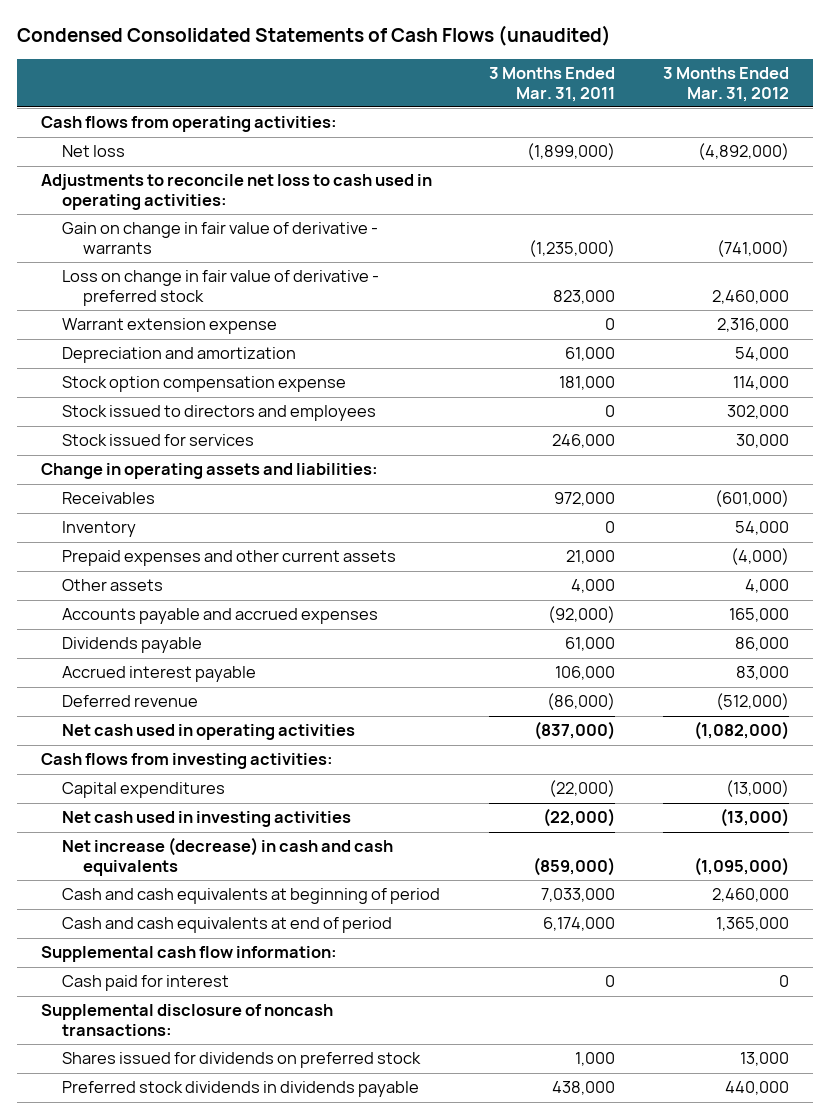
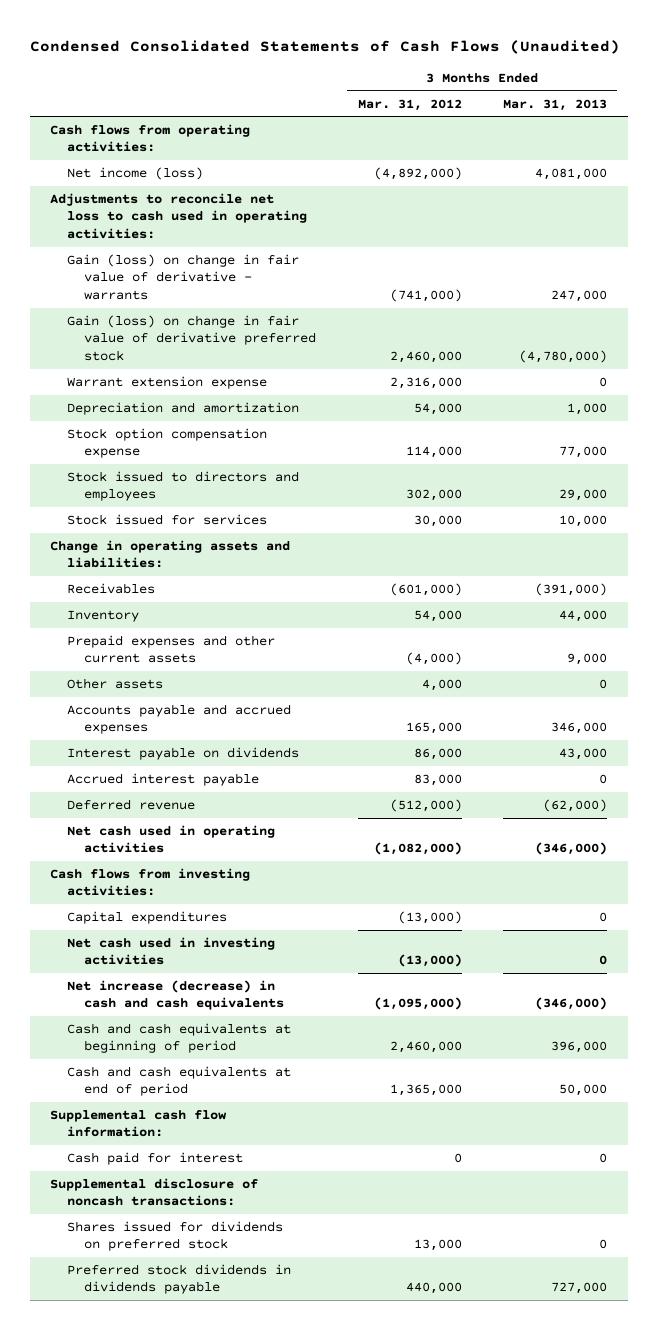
[16,25,611,47] Condensed Consolidated Statements of Cash Flows (unaudited) -> [29,40,620,55] Condensed Consolidated Statements of Cash Flows (Unaudited)
[488,67,615,102] 3 Months Ended Mar. 31, 2011 -> none
none -> [502,98,607,111] Mar. 31, 2013
[62,145,126,158] Net loss -> [67,166,204,180] Net income (loss)
[62,222,379,254] Gain on change in fair value of derivative - warrants -> [67,253,300,300] Gain (loss) on change in fair value of derivative - warrants
[62,270,380,306] Loss on change in fair value of derivative - preferred stock -> [67,314,317,361] Gain (loss) on change in fair value of derivative preferred stock
[62,637,203,654] Dividends payable -> [67,746,300,760] Interest payable on dividends

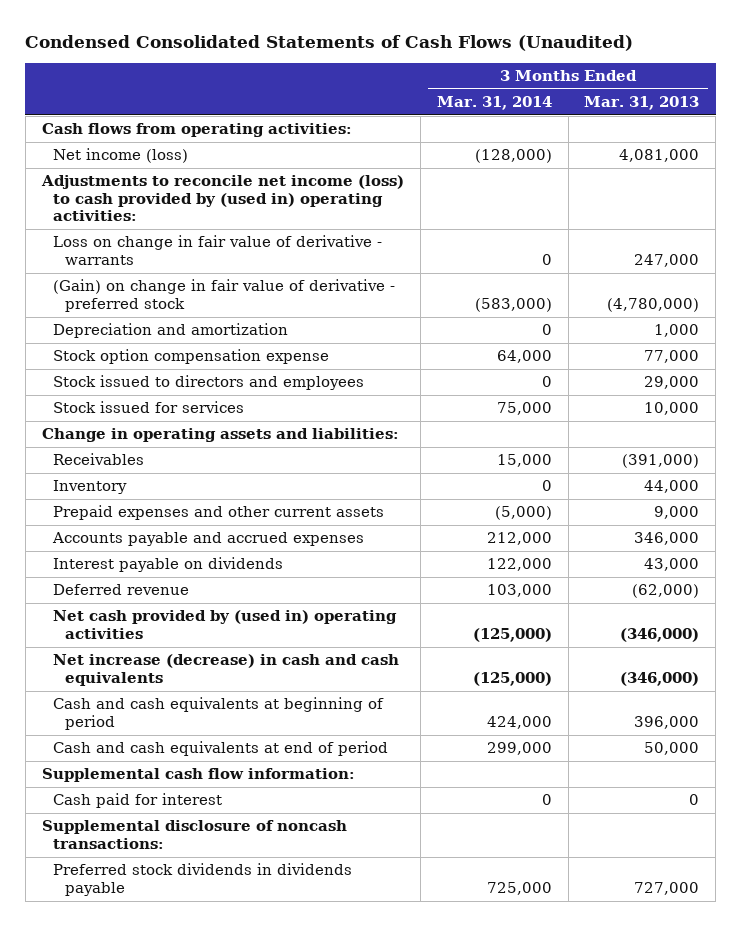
[357,98,462,111] Mar. 31, 2012 -> none
none -> [436,96,552,111] Mar. 31, 2014
[67,375,268,389] Warrant extension expense -> none
[50,192,308,239] Adjustments to reconcile net loss to cash used in operating activities: -> [40,175,404,222] Adjustments to reconcile net income (loss) to cash provided by (used in) operating activities:
[67,253,300,300] Gain (loss) on change in fair value of derivative - warrants -> [53,235,383,265] Loss on change in fair value of derivative - warrants
[67,314,317,361] Gain (loss) on change in fair value of derivative preferred stock -> [53,279,396,312] (Gain) on change in fair value of derivative - preferred stock
[67,677,164,689] Other assets -> none
[67,772,260,786] Accrued interest payable -> none
[50,867,251,897] Cash flows from investing activities: -> none
[67,910,228,924] Capital expenditures -> none
[67,936,276,966] Net cash used in investing activities -> none
[67,824,276,854] Net cash used in operating activities -> [53,610,398,639] Net cash provided by (used in) operating activities
[67,1220,284,1252] Shares issued for dividends on preferred stock -> none

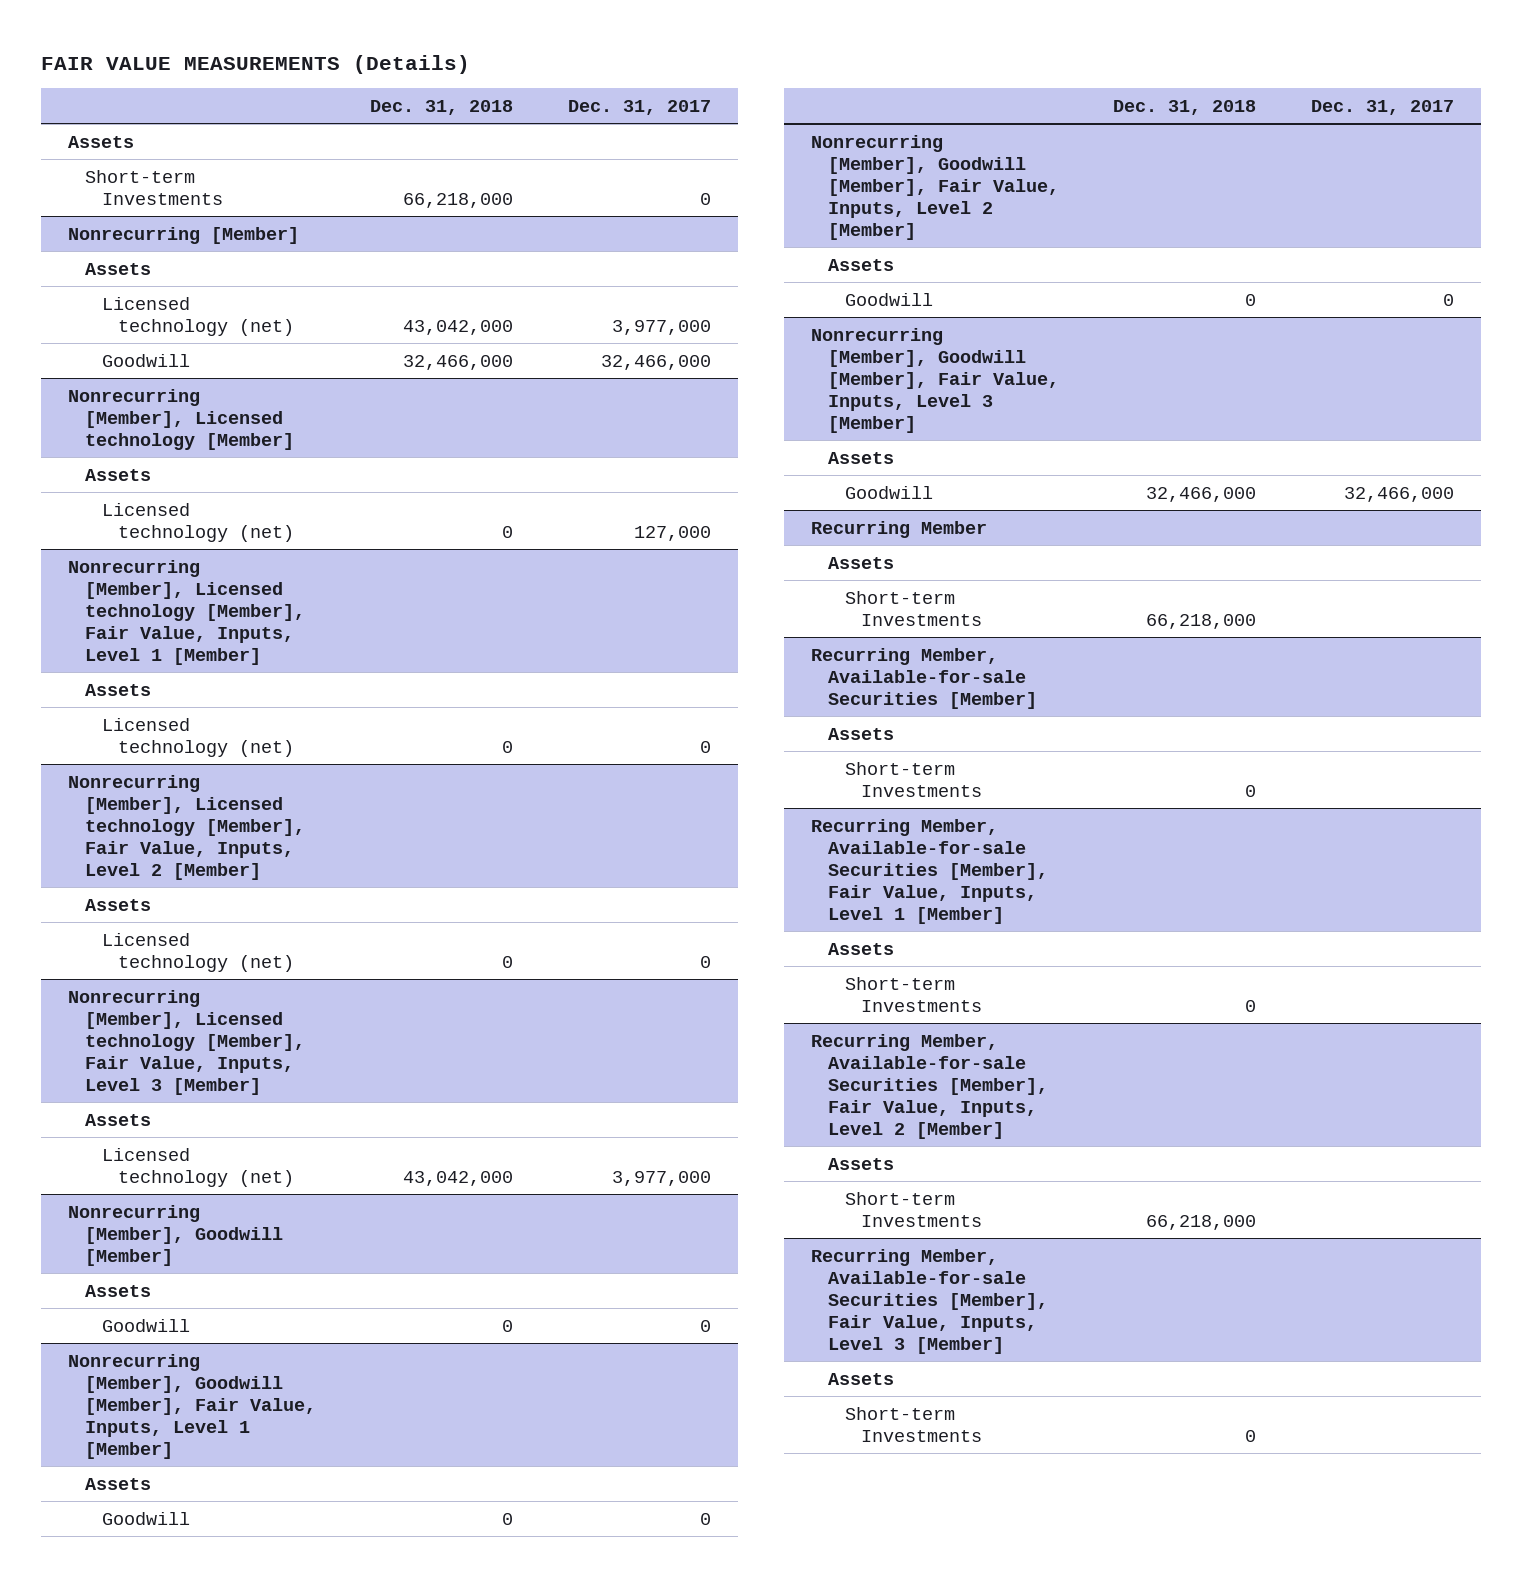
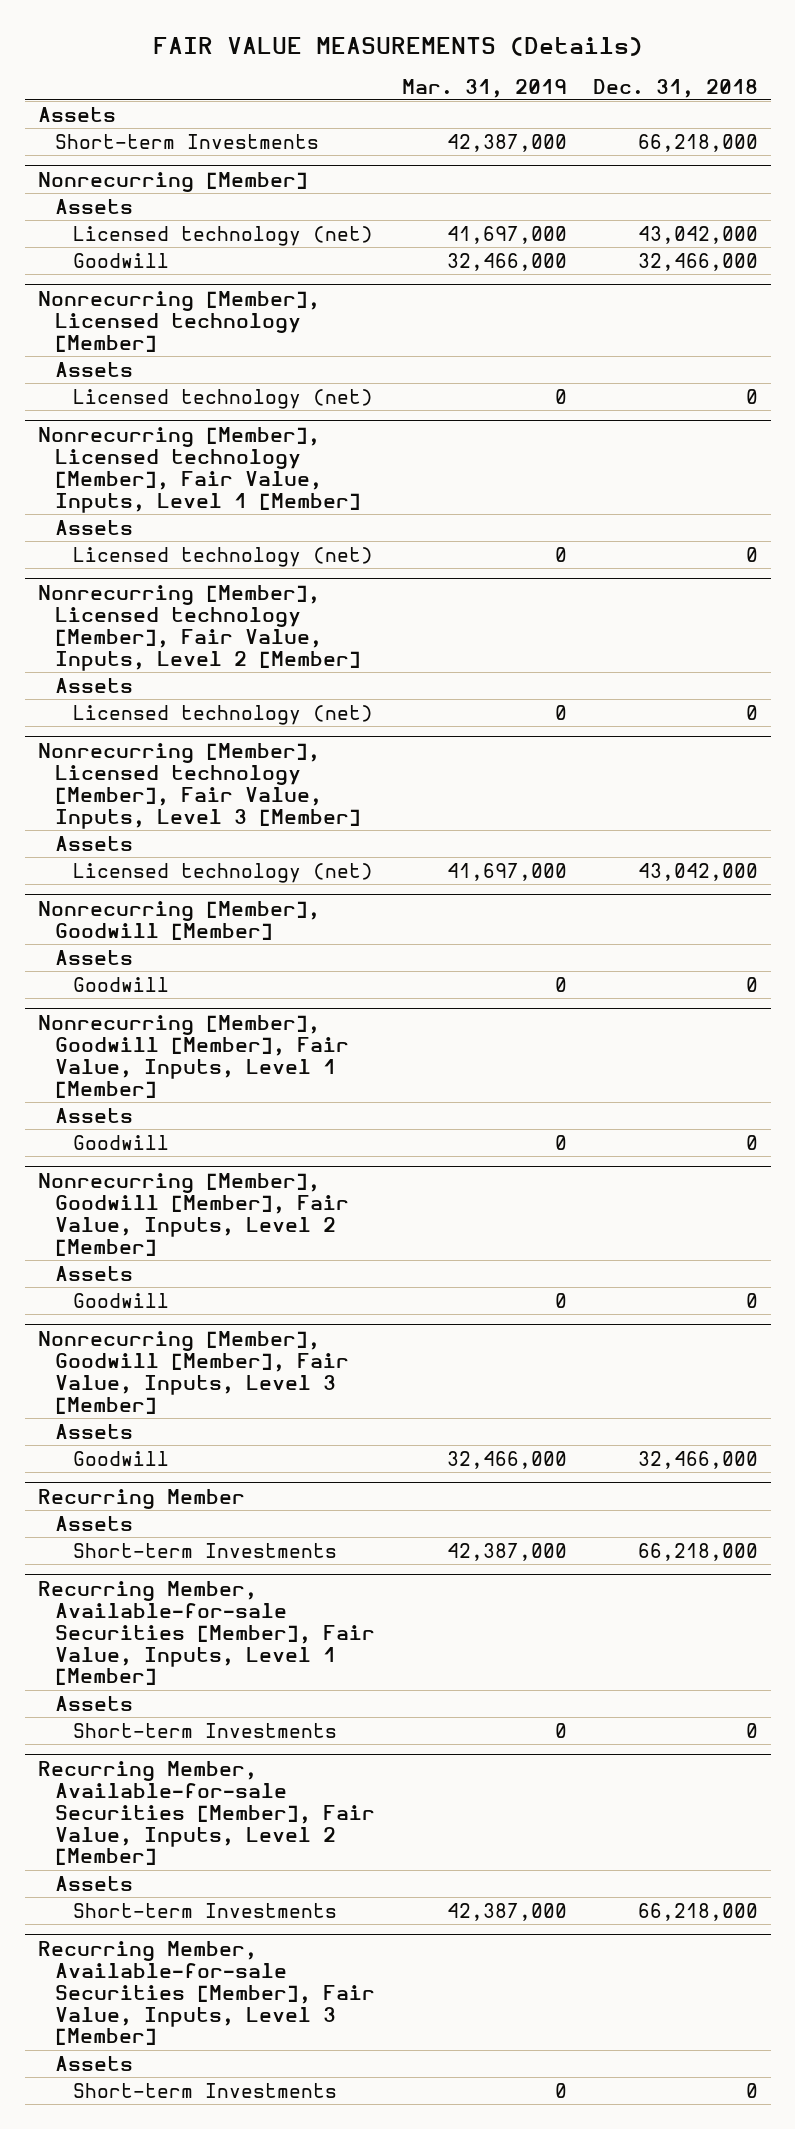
[567,99,711,115] Dec. 31, 2017 -> none
none -> [401,78,567,98] Mar. 31, 2019
[811,647,1037,709] Recurring Member, Available-for-sale Securities [Member] -> none
[827,727,894,740] Assets -> none
[844,761,983,797] Short-term Investments -> none

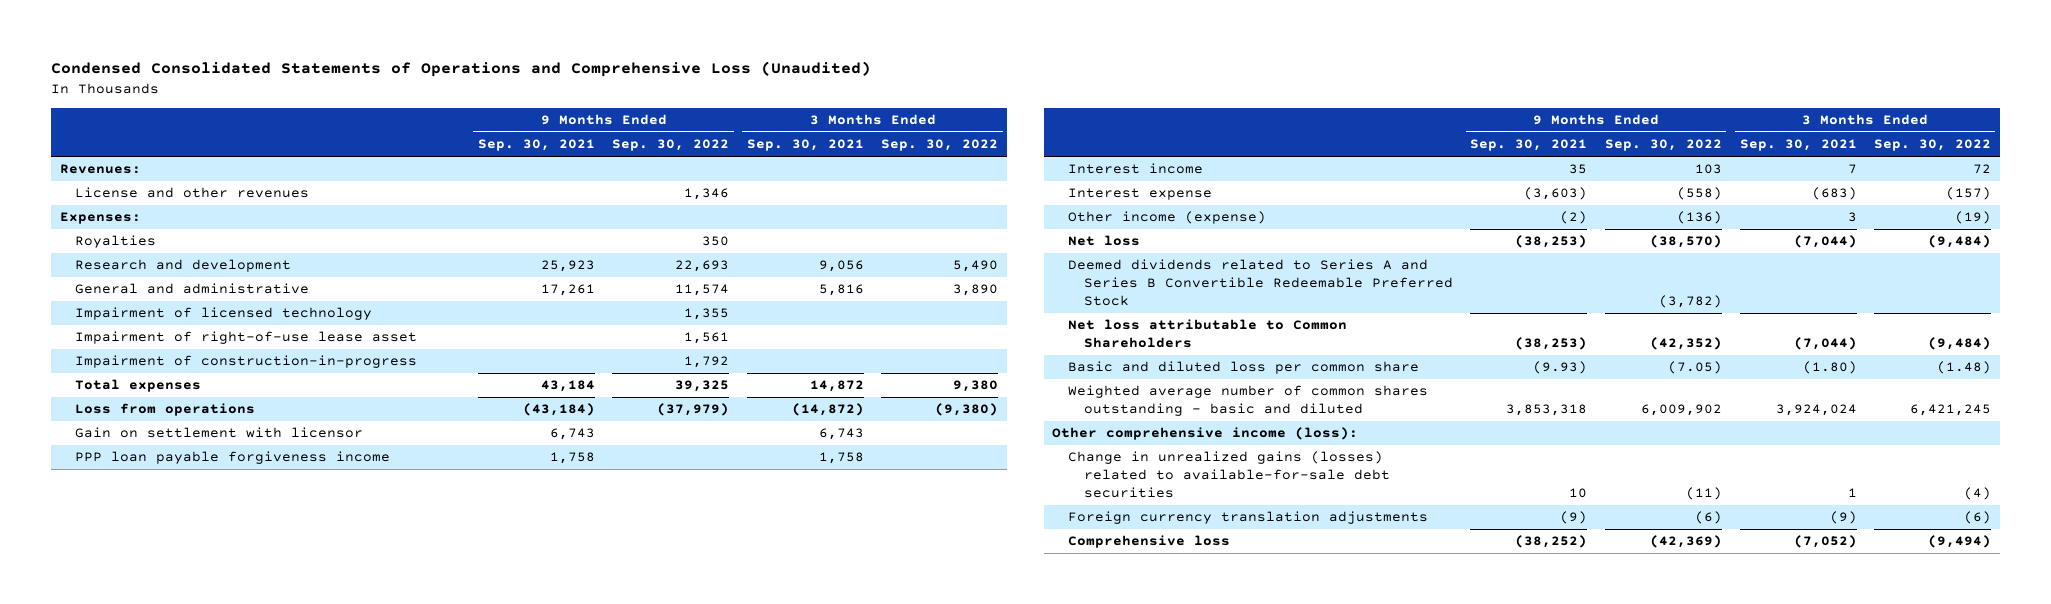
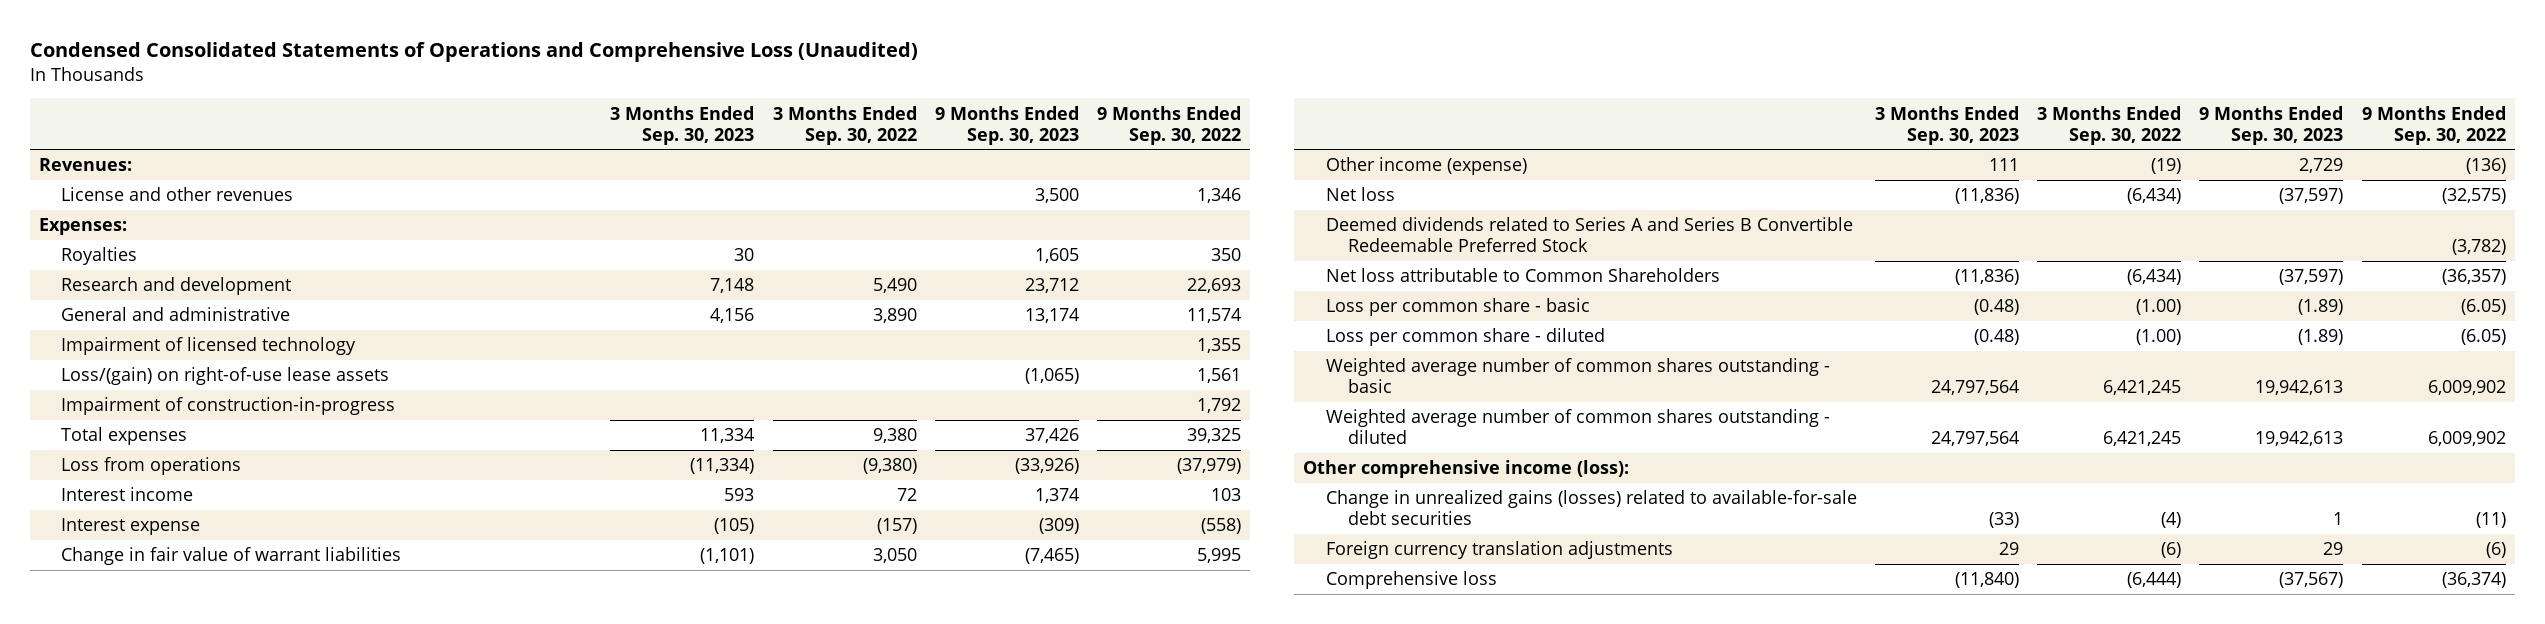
[477,139,595,152] Sep. 30, 2021 -> none
[746,139,864,152] Sep. 30, 2021 -> none
none -> [610,105,755,145] 3 Months Ended Sep. 30, 2023
none -> [934,105,1079,145] 9 Months Ended Sep. 30, 2023
[75,331,418,345] Impairment of right-of-use lease asset -> [61,367,390,386] Loss/(gain) on right-of-use lease assets
[75,427,364,439] Gain on settlement with licensor -> none
[75,451,391,465] PPP loan payable forgiveness income -> none
none -> [61,547,402,566] Change in fair value of warrant liabilities
[1649,235,1722,249] (38,570) -> [2441,188,2506,205] (32,575)
[1928,235,1992,249] (9,484) -> [2127,188,2182,205] (6,434)
[1649,337,1722,351] (42,352) -> [2441,269,2506,286] (36,357)
[1928,337,1992,351] (9,484) -> [2127,269,2182,286] (6,434)
[1068,361,1420,375] Basic and diluted loss per common share -> [1325,298,1590,317] Loss per common share - basic
[1667,361,1722,375] (7.05) -> [2460,299,2506,316] (6.05)
[1937,361,1992,375] (1.48) -> [2136,299,2182,316] (1.00)
none -> [1325,328,1605,347] Loss per common share - diluted
[1068,385,1429,417] Weighted average number of common shares outstanding - basic and diluted -> [1325,358,1830,394] Weighted average number of common shares outstanding - basic
none -> [1325,409,1830,445] Weighted average number of common shares outstanding - diluted
[1649,535,1722,549] (42,369) -> [2441,572,2506,589] (36,374)
[1928,535,1992,549] (9,494) -> [2127,572,2182,589] (6,444)

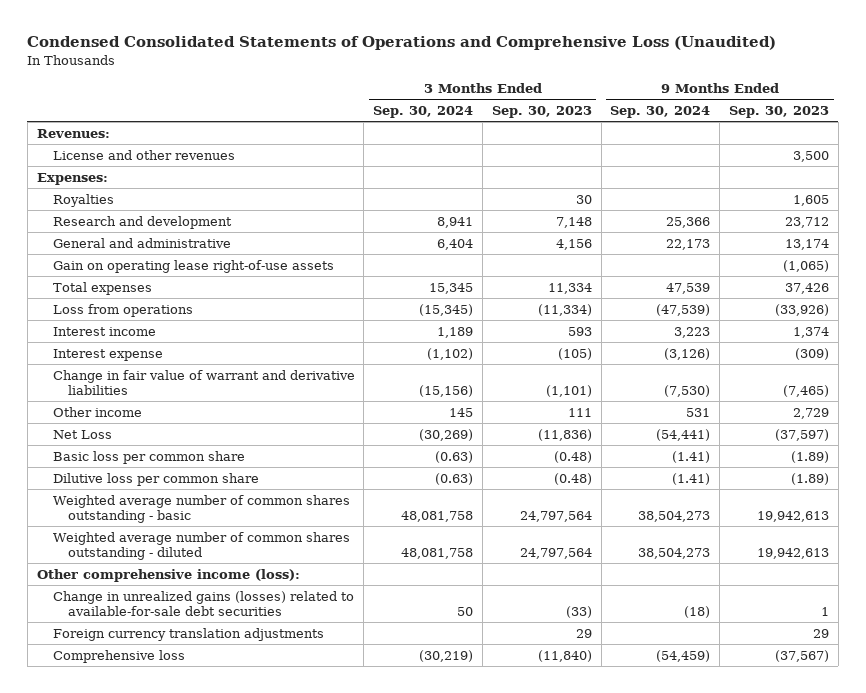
[772,105,917,145] 3 Months Ended Sep. 30, 2022 -> none
[1097,105,1242,145] 9 Months Ended Sep. 30, 2022 -> none
none -> [373,105,474,118] Sep. 30, 2024
none -> [610,105,711,118] Sep. 30, 2024
[61,337,357,356] Impairment of licensed technology -> none
[61,397,396,416] Impairment of construction-in-progress -> none
[61,367,390,386] Loss/(gain) on right-of-use lease assets -> [52,259,334,273] Gain on operating lease right-of-use assets
[1325,217,1853,253] Deemed dividends related to Series A and Series B Convertible Redeemable Preferred Stock -> none
[1325,268,1720,283] Net loss attributable to Common Shareholders -> none
[61,547,402,566] Change in fair value of warrant liabilities -> [52,369,355,395] Change in fair value of warrant and derivative liabilities
[1325,157,1527,176] Other income (expense) -> [52,406,142,417] Other income
[1325,187,1395,202] Net loss -> [52,429,112,439] Net Loss
[1325,298,1590,317] Loss per common share - basic -> [52,450,245,464] Basic loss per common share
[1325,328,1605,347] Loss per common share - diluted -> [52,472,259,486] Dilutive loss per common share

